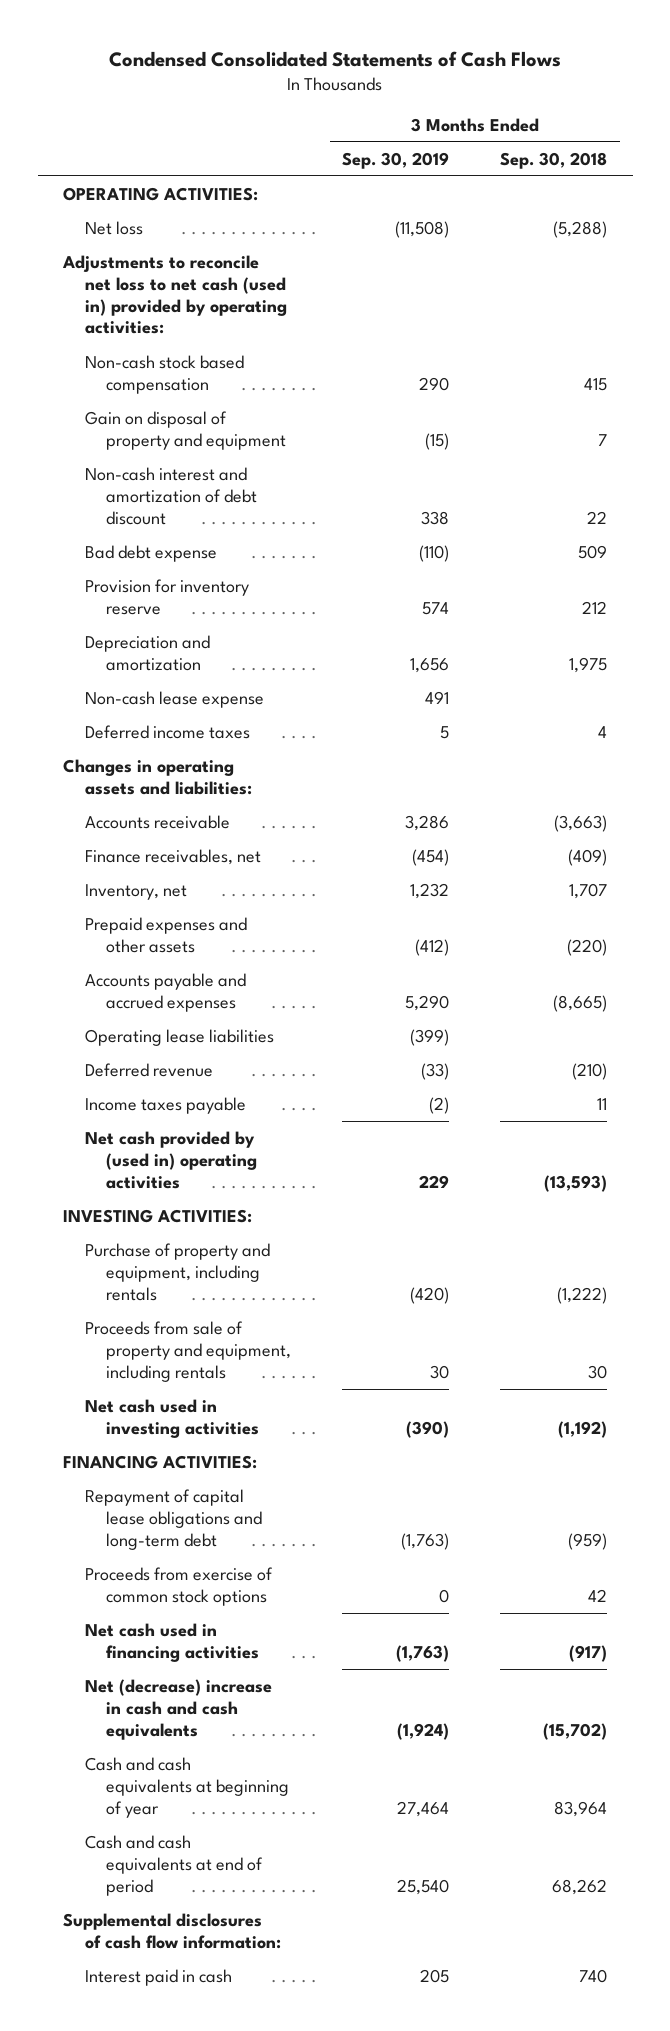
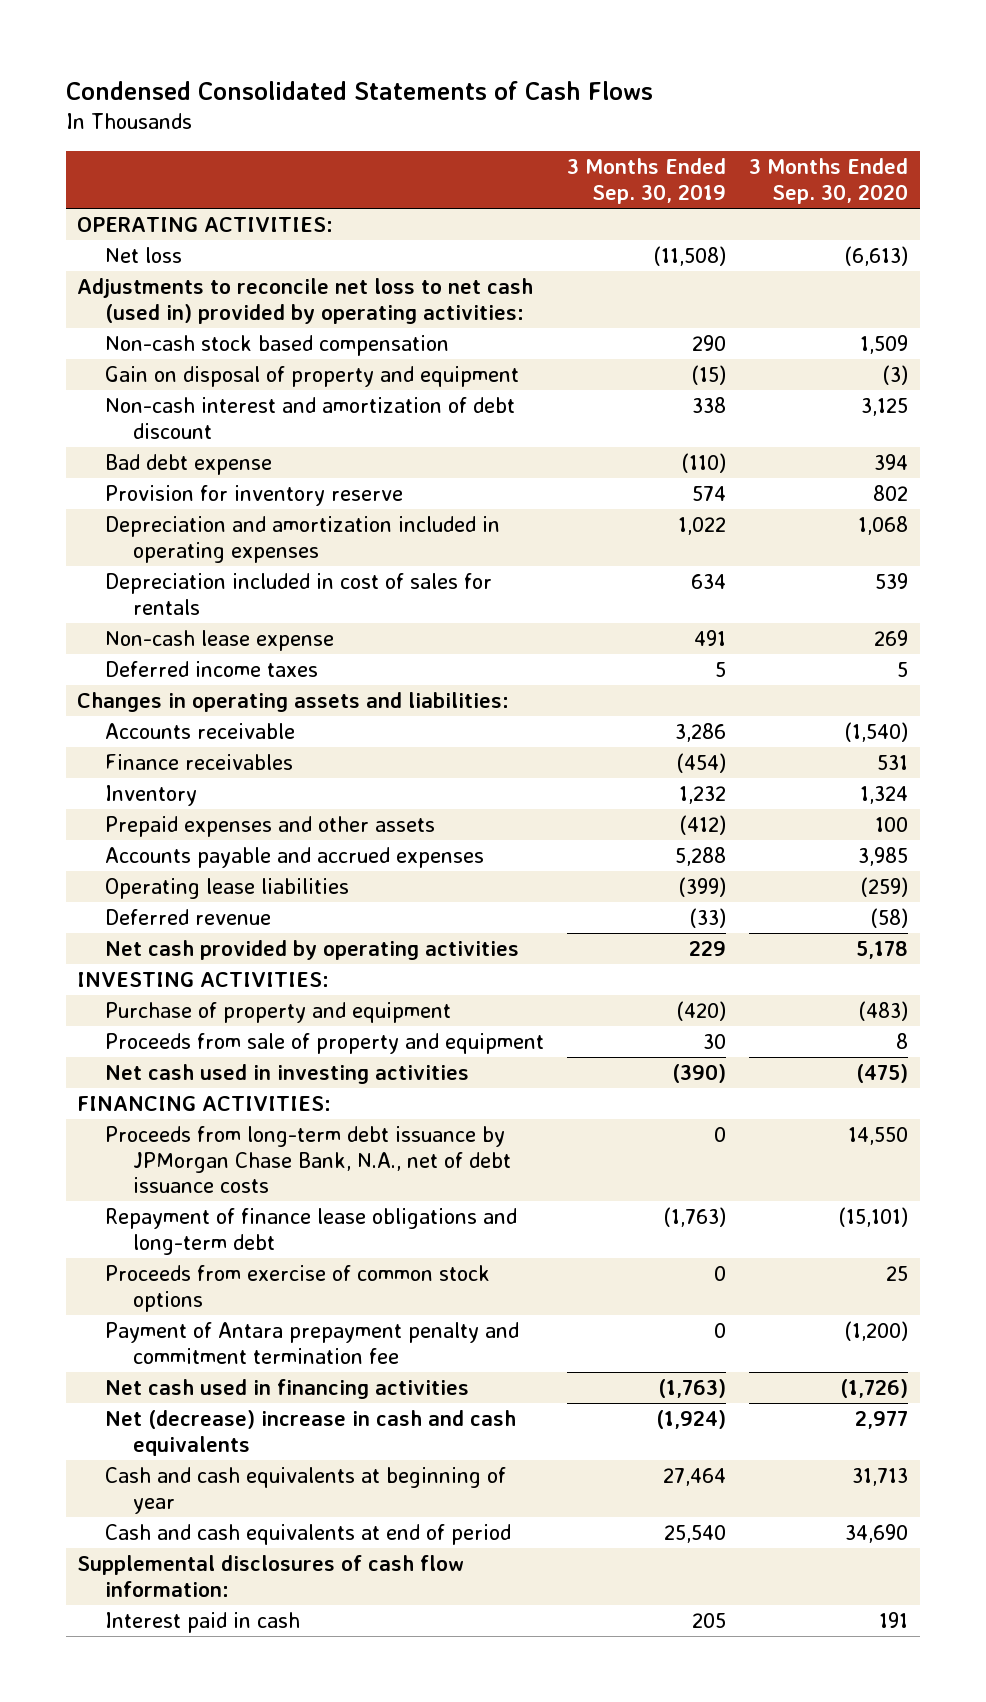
[500,151,608,169] Sep. 30, 2018 -> none
none -> [749,158,909,204] 3 Months Ended Sep. 30, 2020
[84,634,210,671] Depreciation and amortization -> none
none -> [105,516,501,563] Depreciation and amortization included in operating expenses
none -> [105,573,493,615] Depreciation included in cost of sales for rentals
[84,848,261,865] Finance receivables, net -> [105,754,294,771] Finance receivables
[84,883,187,900] Inventory, net -> [105,785,198,807] Inventory
[405,994,450,1011] 5,290 -> [675,847,727,867] 5,288
[84,1096,246,1114] Income taxes payable -> none
[84,1130,258,1189] Net cash provided by (used in) operating activities -> [105,940,520,961] Net cash provided by operating activities
[84,1242,270,1301] Purchase of property and equipment, including rentals -> [105,1002,452,1024] Purchase of property and equipment
[84,1320,292,1382] Proceeds from sale of property and equipment, including rentals -> [105,1033,545,1055] Proceeds from sale of property and equipment
none -> [105,1126,511,1194] Proceeds from long-term debt issuance by JPMorgan Chase Bank, N.A., net of debt issuance costs
[84,1488,263,1550] Repayment of capital lease obligations and long-term debt -> [105,1208,518,1255] Repayment of finance lease obligations and long-term debt
none -> [105,1322,520,1364] Payment of Antara prepayment penalty and commitment termination fee

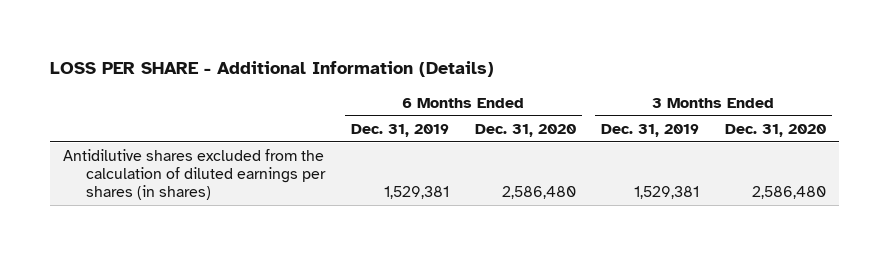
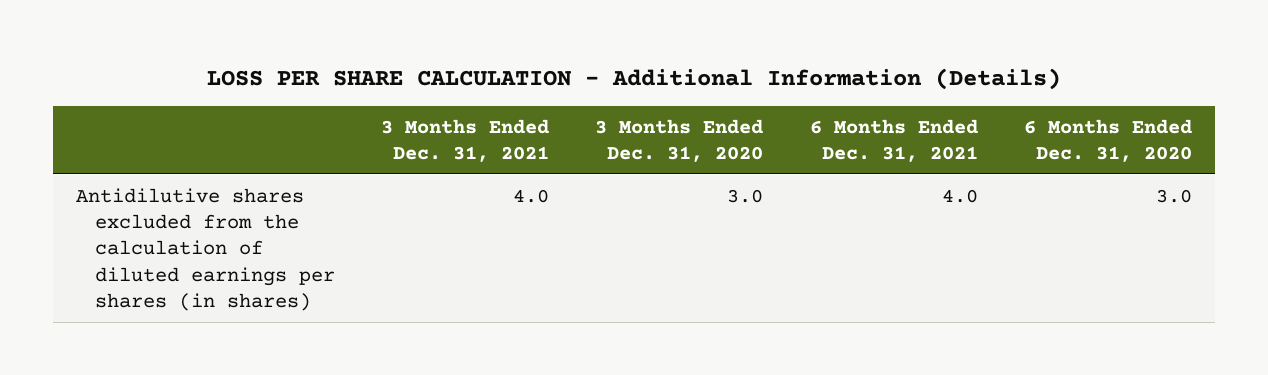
[50,61,495,78] LOSS PER SHARE - Additional Information (Details) -> [207,67,1062,90] LOSS PER SHARE CALCULATION - Additional Information (Details)
[351,123,450,137] Dec. 31, 2019 -> none
[601,123,700,137] Dec. 31, 2019 -> none
none -> [380,118,549,162] 3 Months Ended Dec. 31, 2021
none -> [809,118,978,162] 6 Months Ended Dec. 31, 2021
[501,186,576,200] 2,586,480 -> [1156,188,1193,203] 3.0
[751,186,826,200] 2,586,480 -> [727,188,764,203] 3.0

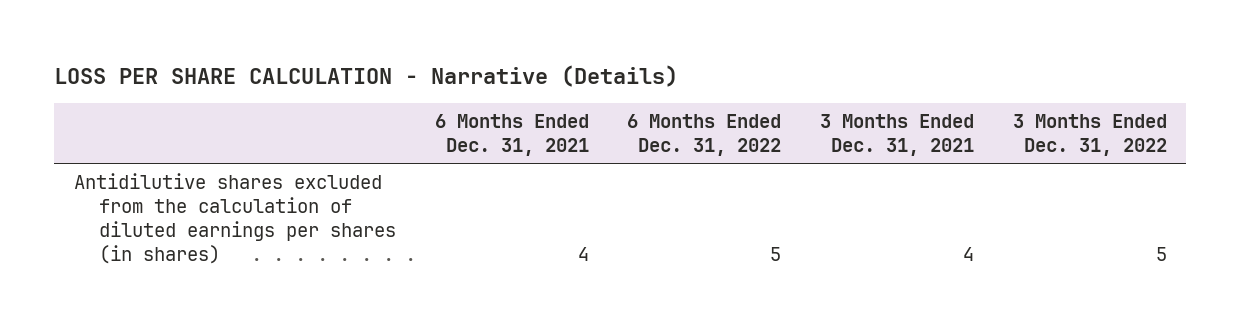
[207,67,1062,90] LOSS PER SHARE CALCULATION - Additional Information (Details) -> [54,65,679,88] LOSS PER SHARE CALCULATION - Narrative (Details)
[595,118,764,162] 3 Months Ended Dec. 31, 2020 -> none
[1024,118,1193,162] 6 Months Ended Dec. 31, 2020 -> none
none -> [627,114,782,157] 6 Months Ended Dec. 31, 2022
none -> [1012,114,1167,157] 3 Months Ended Dec. 31, 2022
[512,188,549,203] 4.0 -> [963,246,975,261] 4
[941,188,978,203] 4.0 -> [577,246,589,261] 4

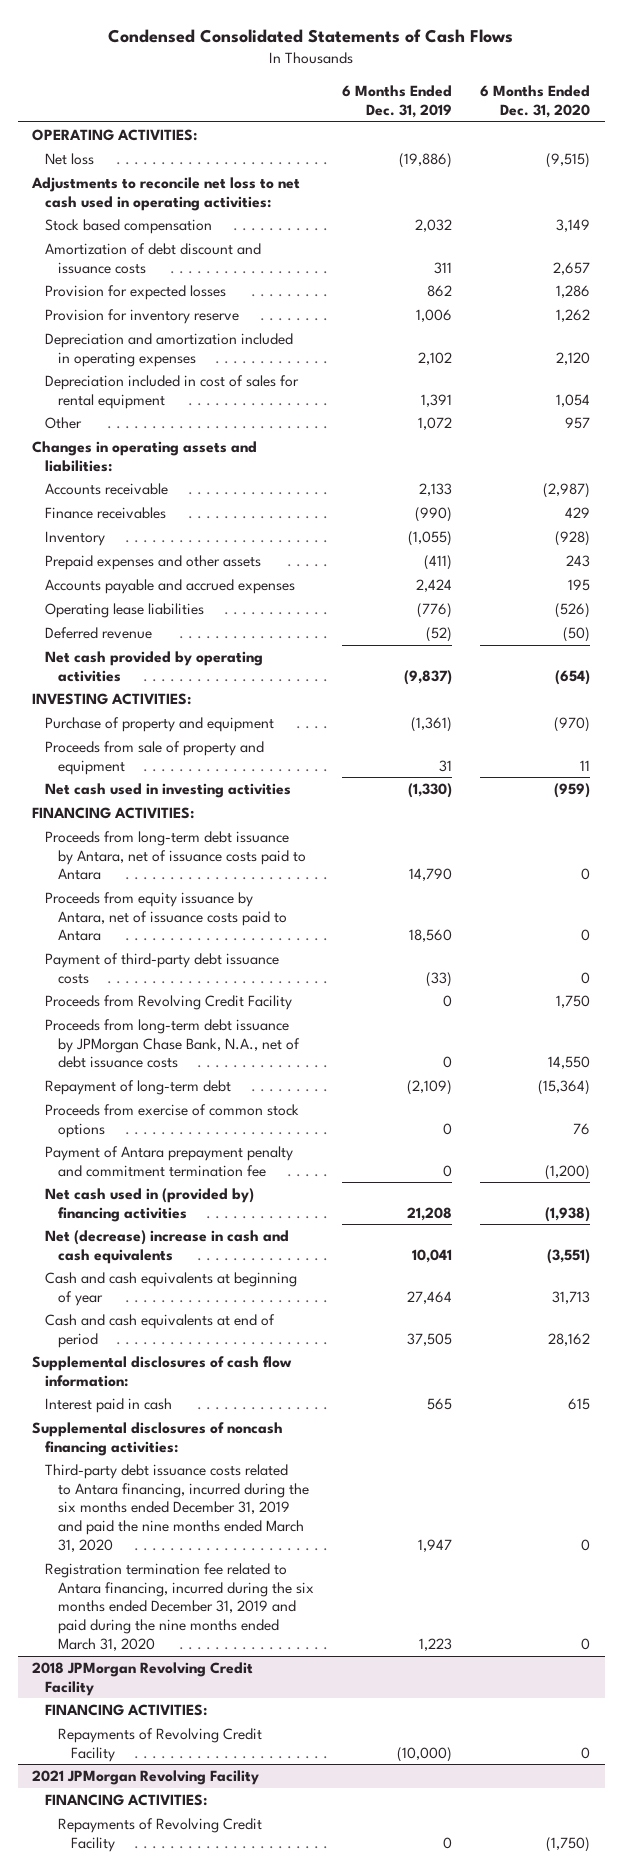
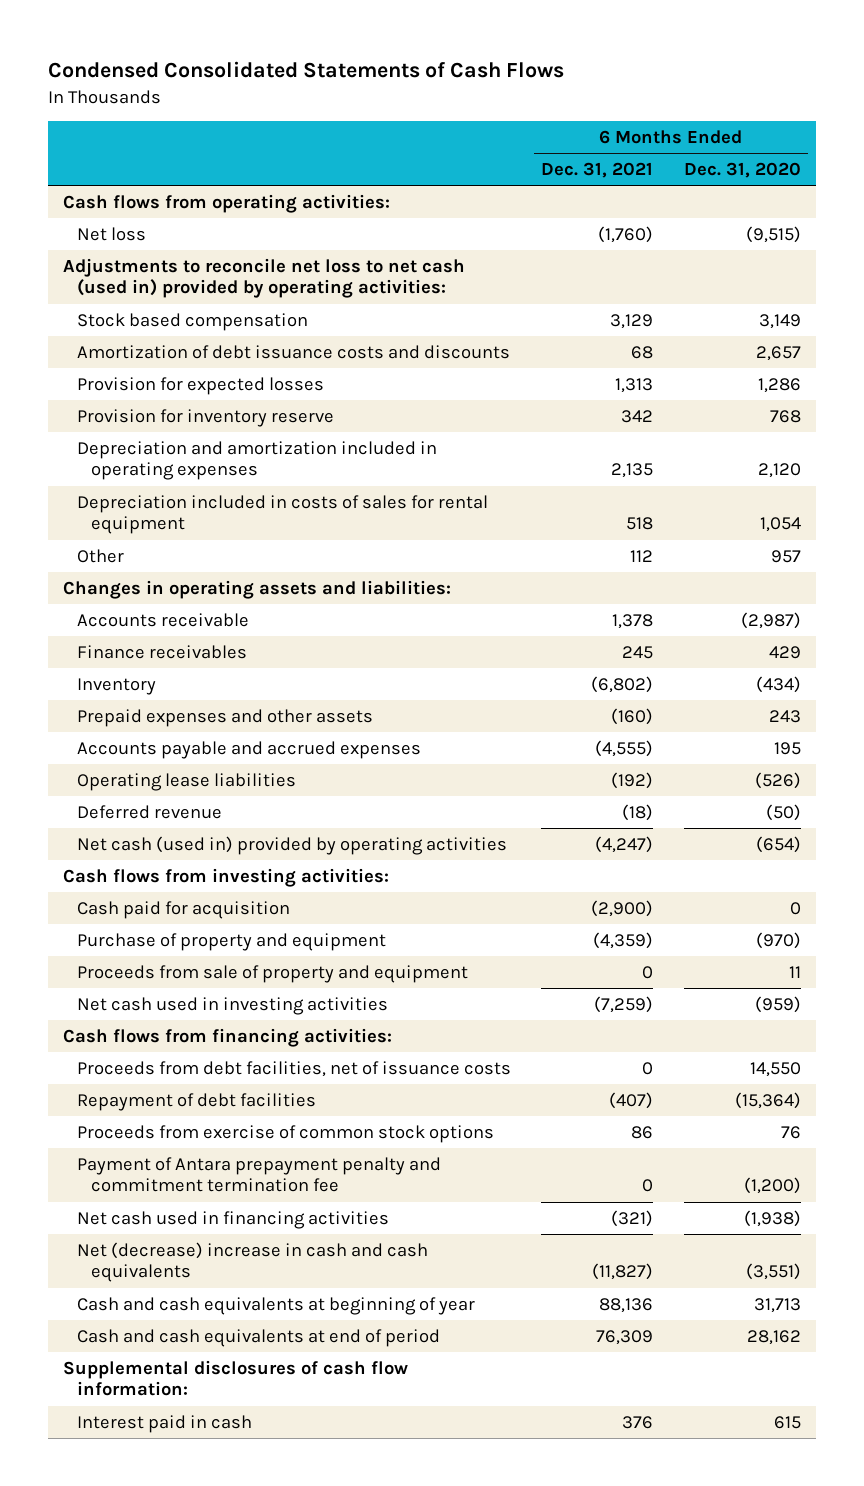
[342,85,453,118] 6 Months Ended Dec. 31, 2019 -> none
none -> [541,162,654,179] Dec. 31, 2021
[32,129,198,142] OPERATING ACTIVITIES: -> [63,193,391,213] Cash flows from operating activities:
[31,177,301,211] Adjustments to reconcile net loss to net cash used in operating activities: -> [63,257,466,299] Adjustments to reconcile net loss to net cash (used in) provided by operating activities:
[45,243,262,274] Amortization of debt discount and issuance costs -> [77,344,511,359] Amortization of debt issuance costs and discounts
[556,309,591,323] 1,262 -> [769,409,801,423] 768
[45,375,300,409] Depreciation included in cost of sales for rental equipment -> [77,494,489,535] Depreciation included in costs of sales for rental equipment
[555,531,591,547] (928) -> [755,675,801,693] (434)
[45,651,264,682] Net cash provided by operating activities -> [77,835,508,855] Net cash (used in) provided by operating activities
[32,693,192,706] INVESTING ACTIVITIES: -> [63,867,390,887] Cash flows from investing activities:
none -> [77,900,291,919] Cash paid for acquisition
[45,831,306,881] Proceeds from long-term debt issuance by Antara, net of issuance costs paid to Antara -> none
[45,892,287,942] Proceeds from equity issuance by Antara, net of issuance costs paid to Antara -> none
[45,953,280,984] Payment of third-party debt issuance costs -> none
[45,995,293,1011] Proceeds from Revolving Credit Facility -> none
[32,807,195,820] FINANCING ACTIVITIES: -> [63,1027,393,1047] Cash flows from financing activities:
[45,1019,300,1069] Proceeds from long-term debt issuance by JPMorgan Chase Bank, N.A., net of debt issuance costs -> [77,1060,512,1077] Proceeds from debt facilities, net of issuance costs
[45,1080,232,1096] Repayment of long-term debt -> [77,1092,317,1111] Repayment of debt facilities
[45,1188,255,1222] Net cash used in (provided by) financing activities -> [77,1210,390,1229] Net cash used in financing activities
[32,1422,284,1456] Supplemental disclosures of noncash financing activities: -> none
[45,1464,309,1552] Third-party debt issuance costs related to Antara financing, incurred during the six months ended December 31, 2019 and paid the nine months ended March 31, 2020 -> none
[45,1563,314,1651] Registration termination fee related to Antara financing, incurred during the six months ended December 31, 2019 and paid during the nine months ended March 31, 2020 -> none
[32,1662,254,1696] 2018 JPMorgan Revolving Credit Facility -> none
[45,1704,208,1717] FINANCING ACTIVITIES: -> none
[57,1728,262,1762] Repayments of Revolving Credit Facility -> none
[32,1770,260,1786] 2021 JPMorgan Revolving Facility -> none
[45,1794,208,1807] FINANCING ACTIVITIES: -> none
[57,1818,262,1852] Repayments of Revolving Credit Facility -> none

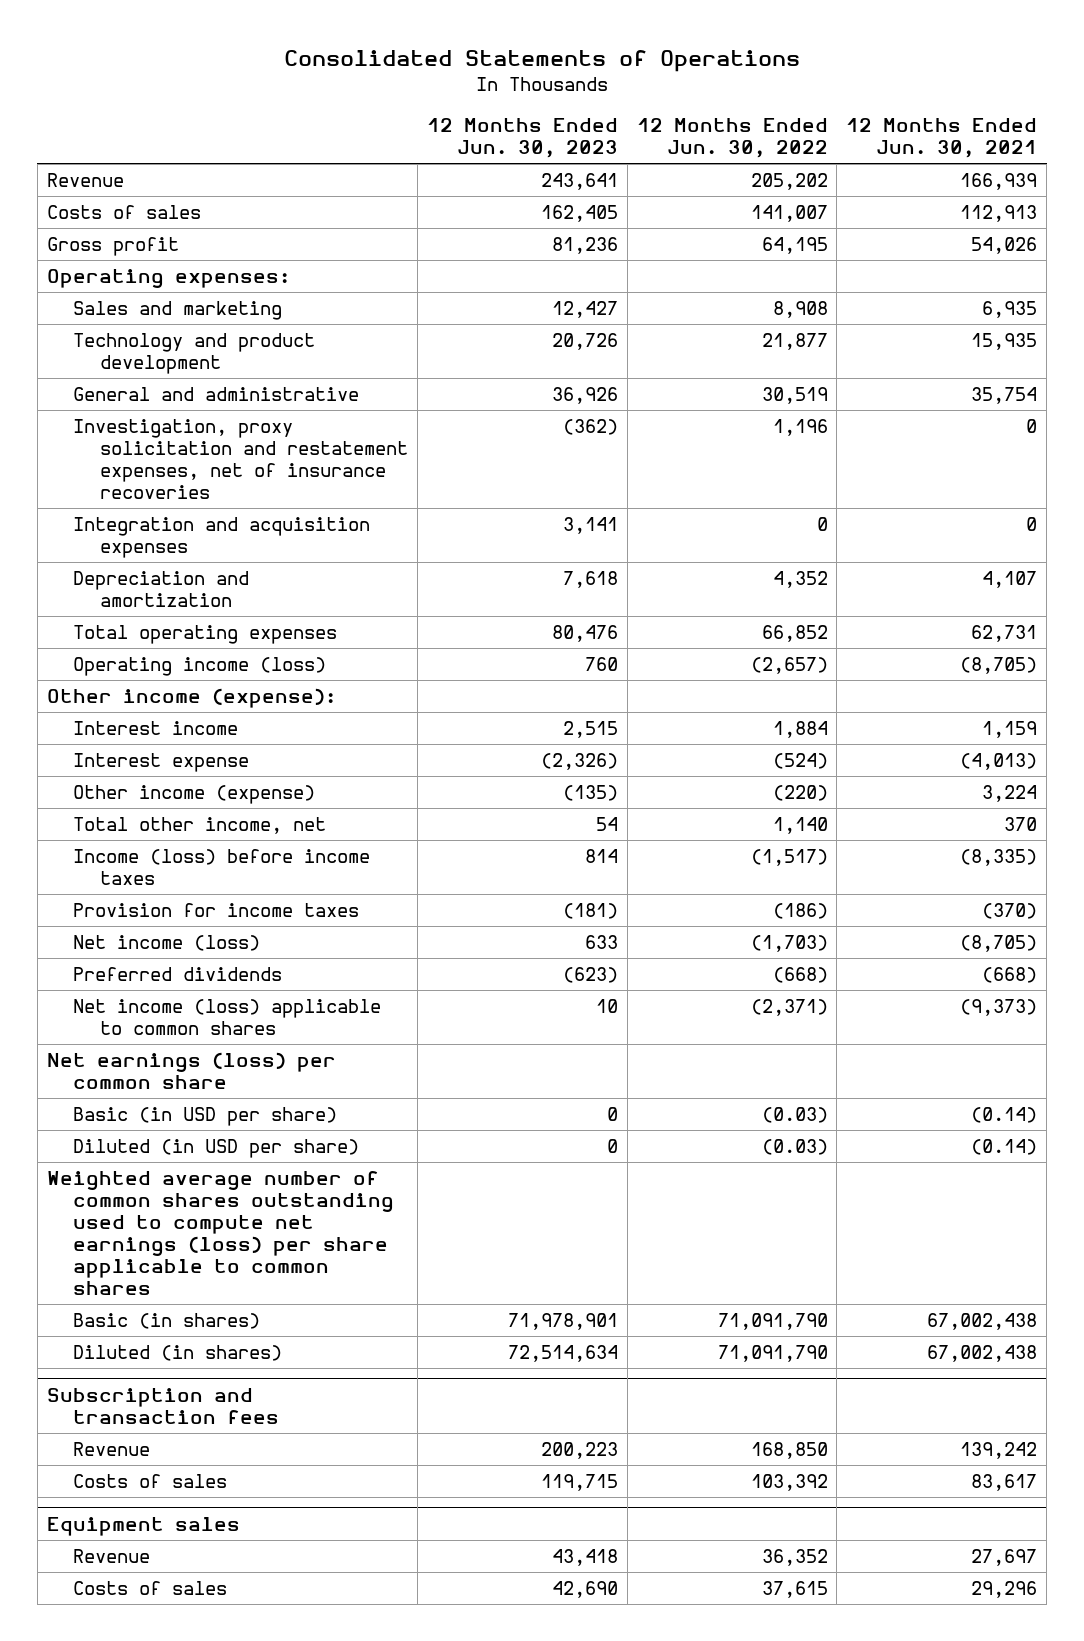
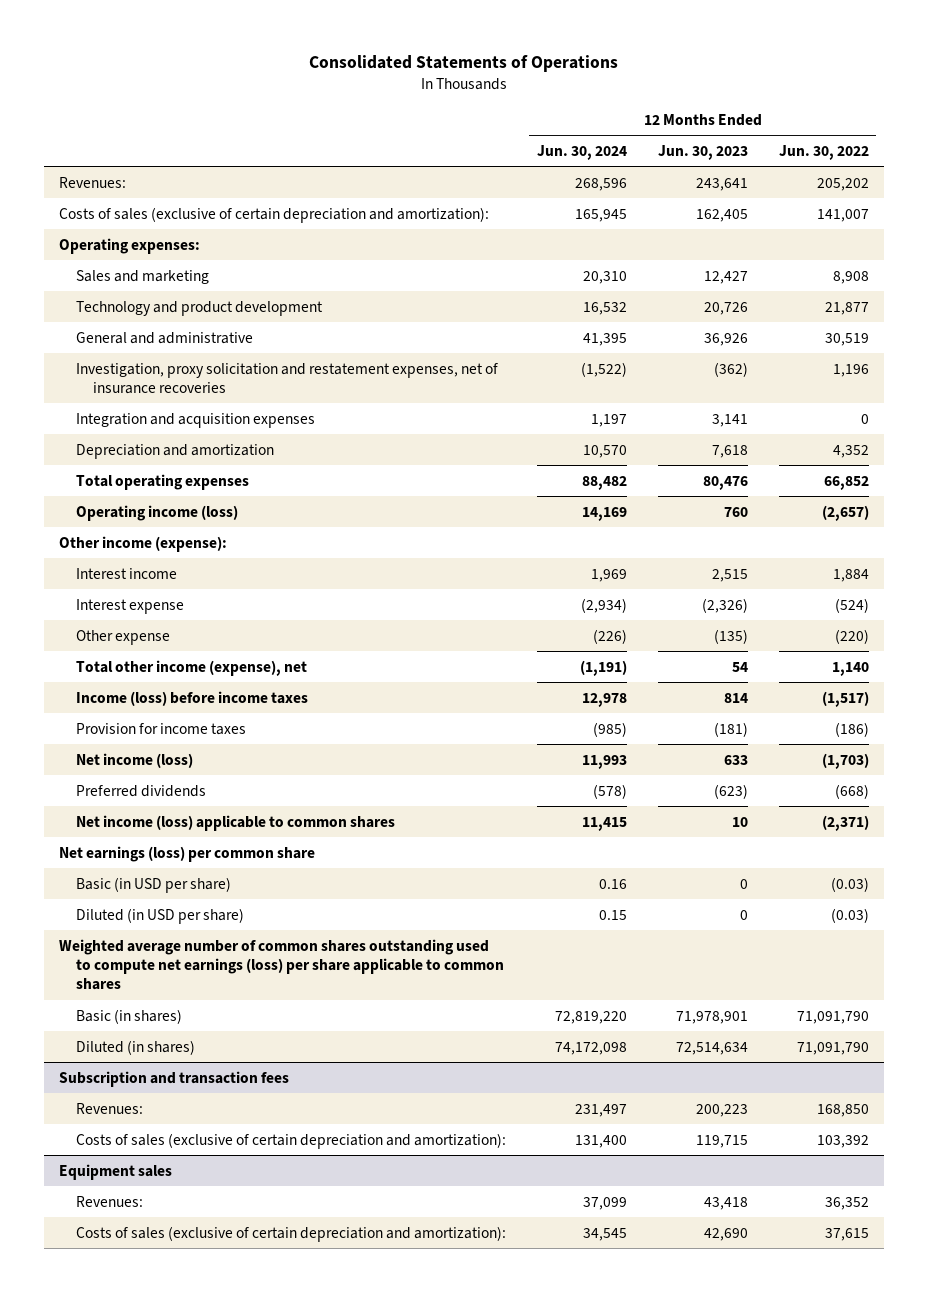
[846,118,1038,159] 12 Months Ended Jun. 30, 2021 -> none
none -> [536,144,627,160] Jun. 30, 2024
[46,237,179,257] Gross profit -> none
[46,173,124,188] Revenue -> [59,176,127,188] Revenues:
[46,205,201,220] Costs of sales -> [59,206,490,223] Costs of sales (exclusive of certain depreciation and amortization):
[73,785,316,805] Other income (expense) -> [76,629,171,645] Other expense
[73,817,327,835] Total other income, net -> [76,659,308,676] Total other income (expense), net
[73,1442,151,1457] Revenue -> [76,1102,144,1114] Revenues:
[73,1474,228,1489] Costs of sales -> [76,1132,507,1149] Costs of sales (exclusive of certain depreciation and amortization):
[73,1549,151,1564] Revenue -> [76,1195,144,1207] Revenues:
[73,1581,228,1596] Costs of sales -> [76,1225,507,1242] Costs of sales (exclusive of certain depreciation and amortization):

